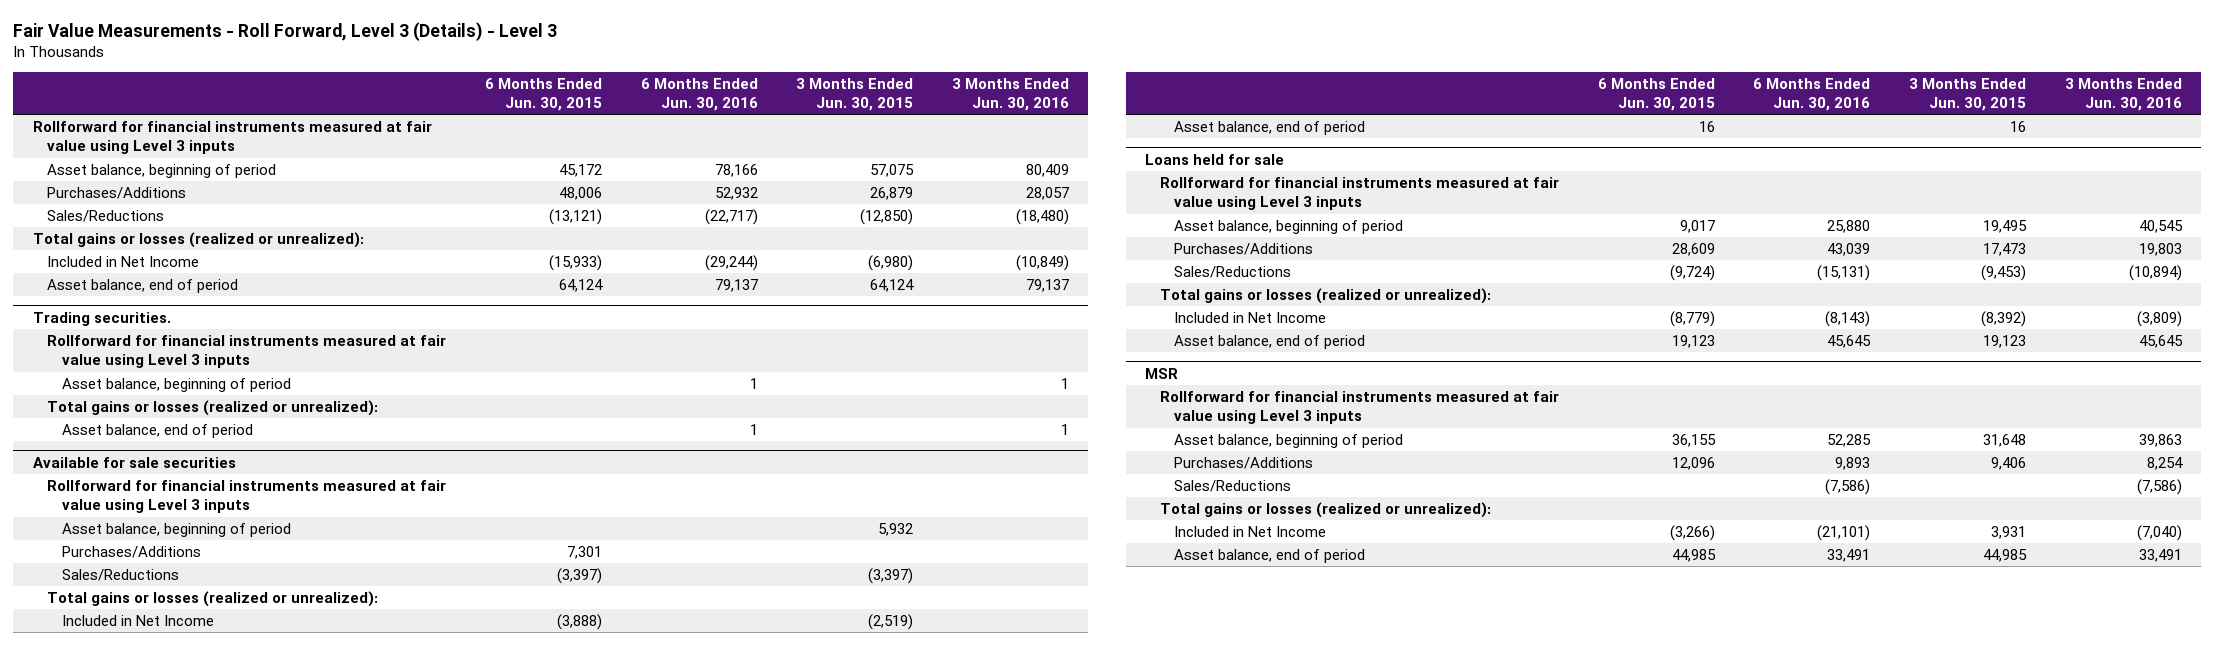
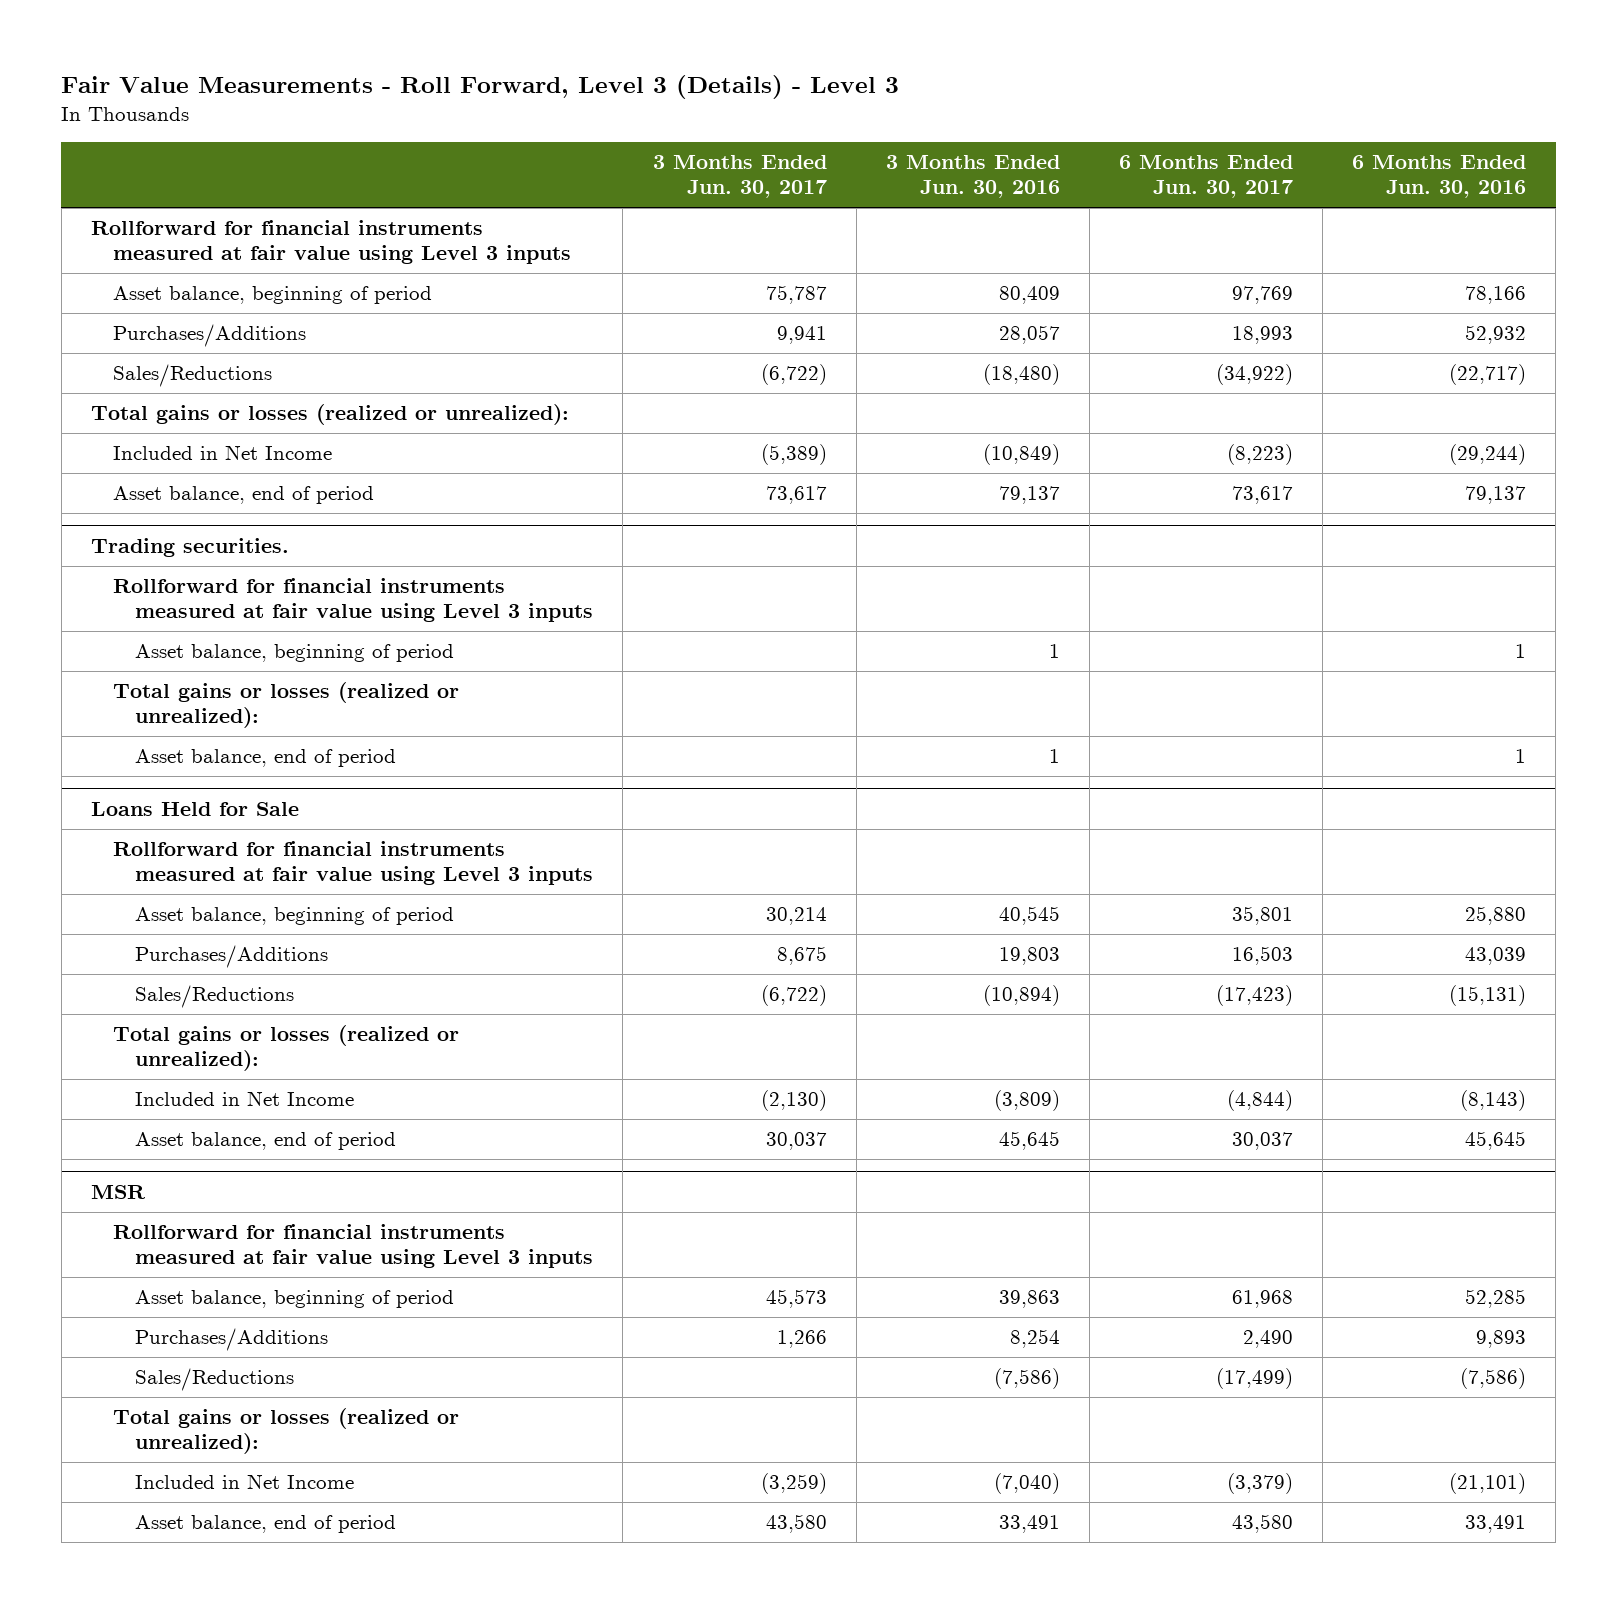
[484,77,602,111] 6 Months Ended Jun. 30, 2015 -> none
[796,77,914,111] 3 Months Ended Jun. 30, 2015 -> none
none -> [652,155,827,199] 3 Months Ended Jun. 30, 2017
none -> [1118,155,1293,199] 6 Months Ended Jun. 30, 2017
[47,480,447,514] Rollforward for financial instruments measured at fair value using Level 3 inputs -> none
[61,523,291,538] Asset balance, beginning of period -> none
[61,546,201,559] Purchases/Additions -> none
[61,569,179,582] Sales/Reductions -> none
[47,591,379,608] Total gains or losses (realized or unrealized): -> none
[61,615,214,627] Included in Net Income -> none
[1174,121,1366,136] Asset balance, end of period -> none
[1145,153,1285,165] Loans held for sale -> none
[32,456,236,468] Available for sale securities -> [90,801,299,816] Loans Held for Sale

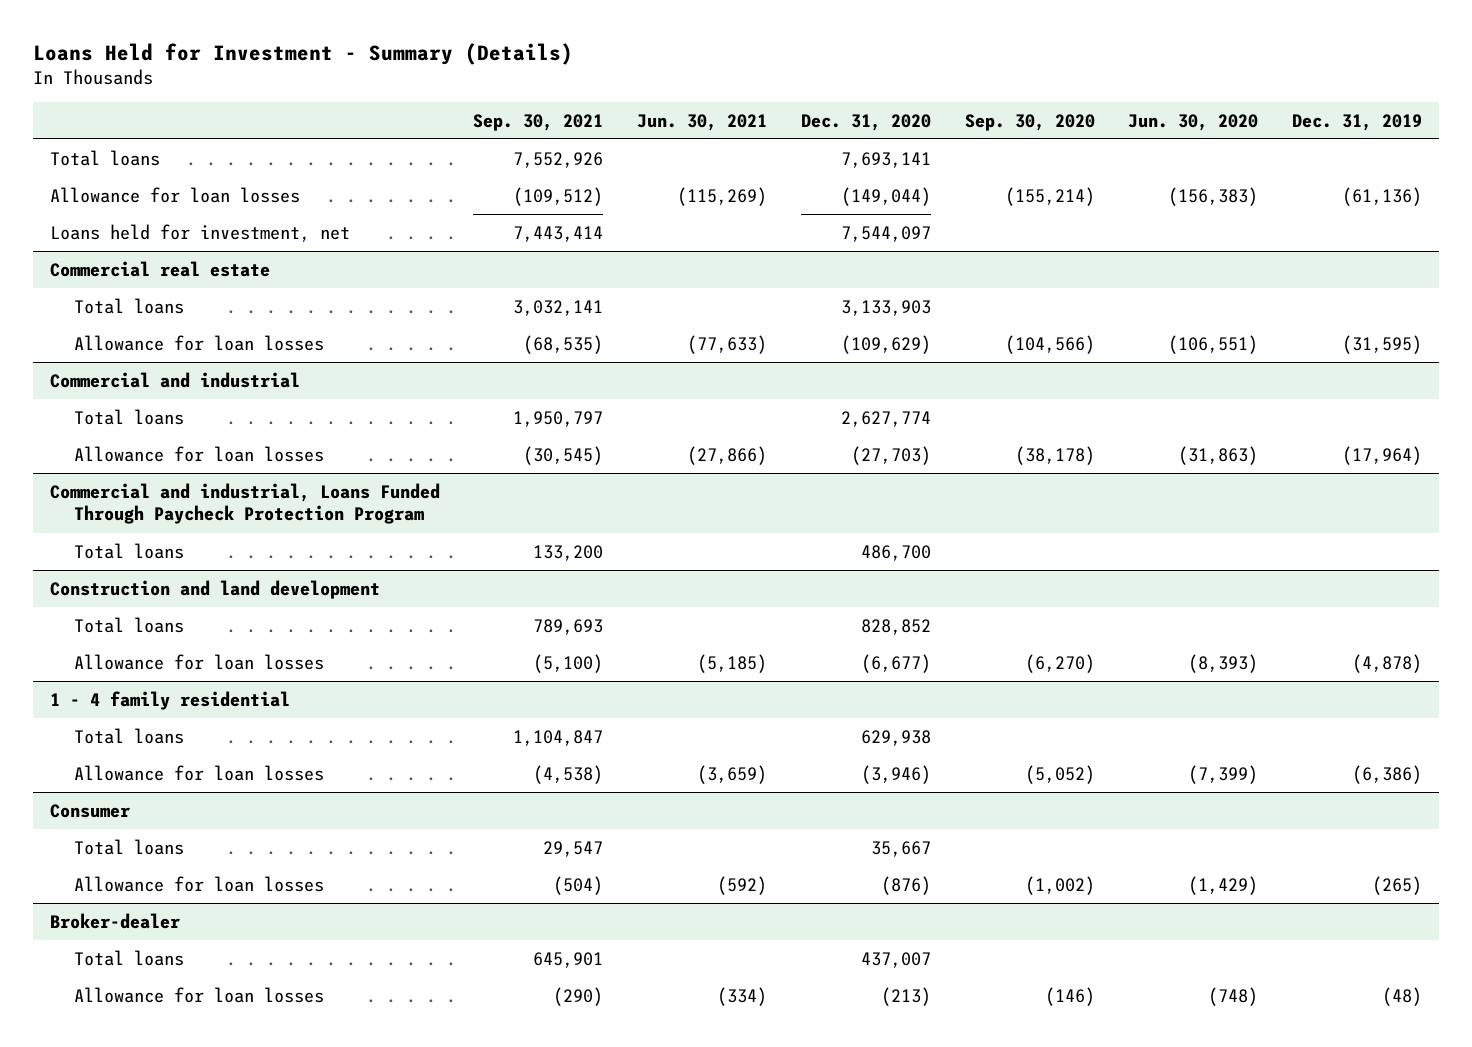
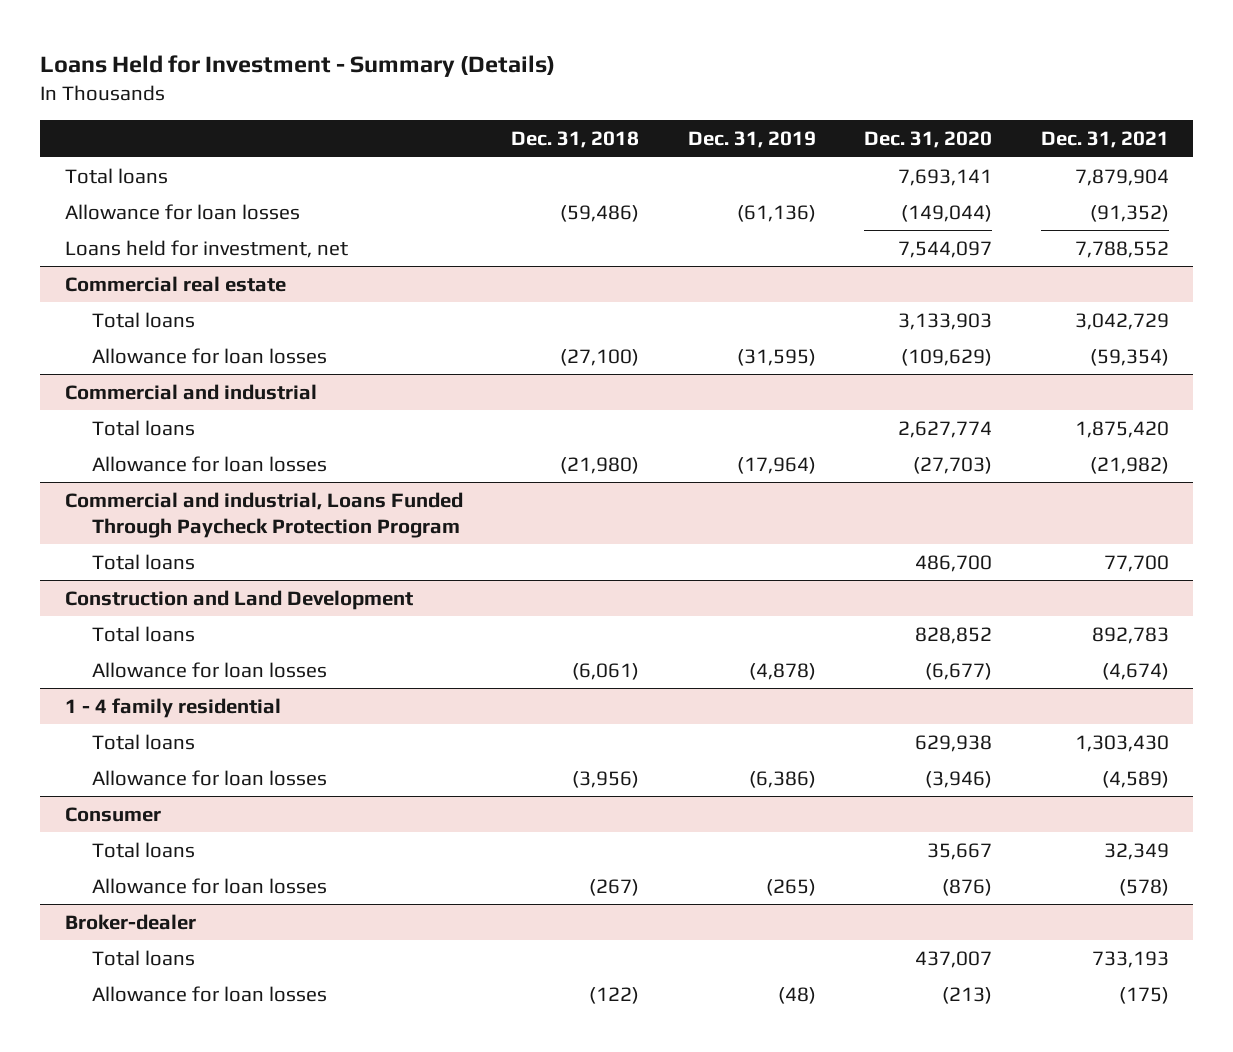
[473,113,604,131] Sep. 30, 2021 -> none
[637,113,768,131] Jun. 30, 2021 -> none
[964,113,1095,131] Sep. 30, 2020 -> none
[1128,113,1259,131] Jun. 30, 2020 -> none
none -> [511,131,640,149] Dec. 31, 2018
none -> [1040,131,1169,149] Dec. 31, 2021
[49,579,380,599] Construction and land development -> [64,589,413,610] Construction and Land Development

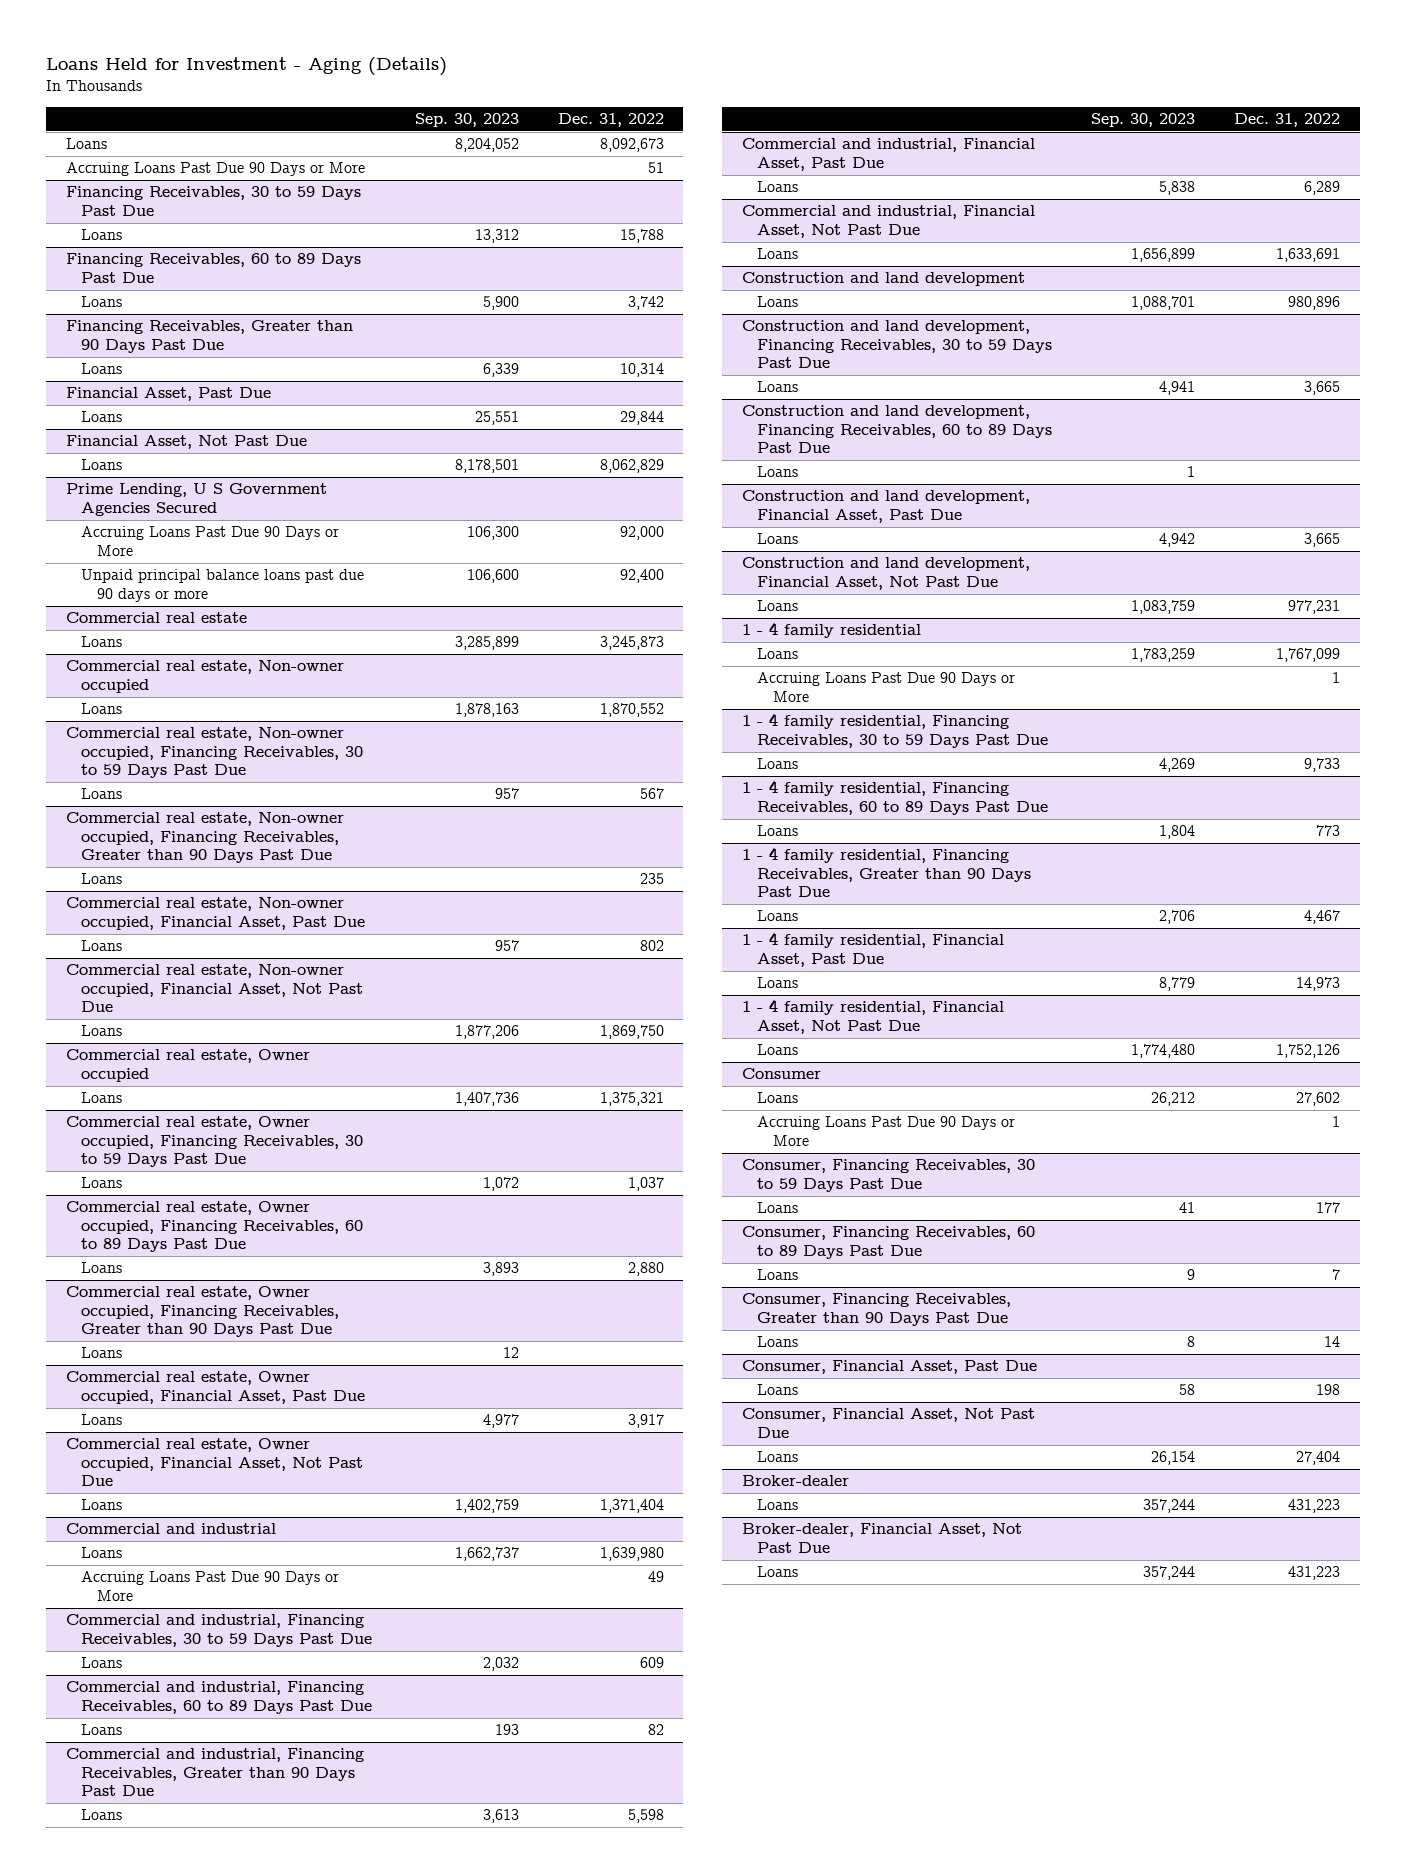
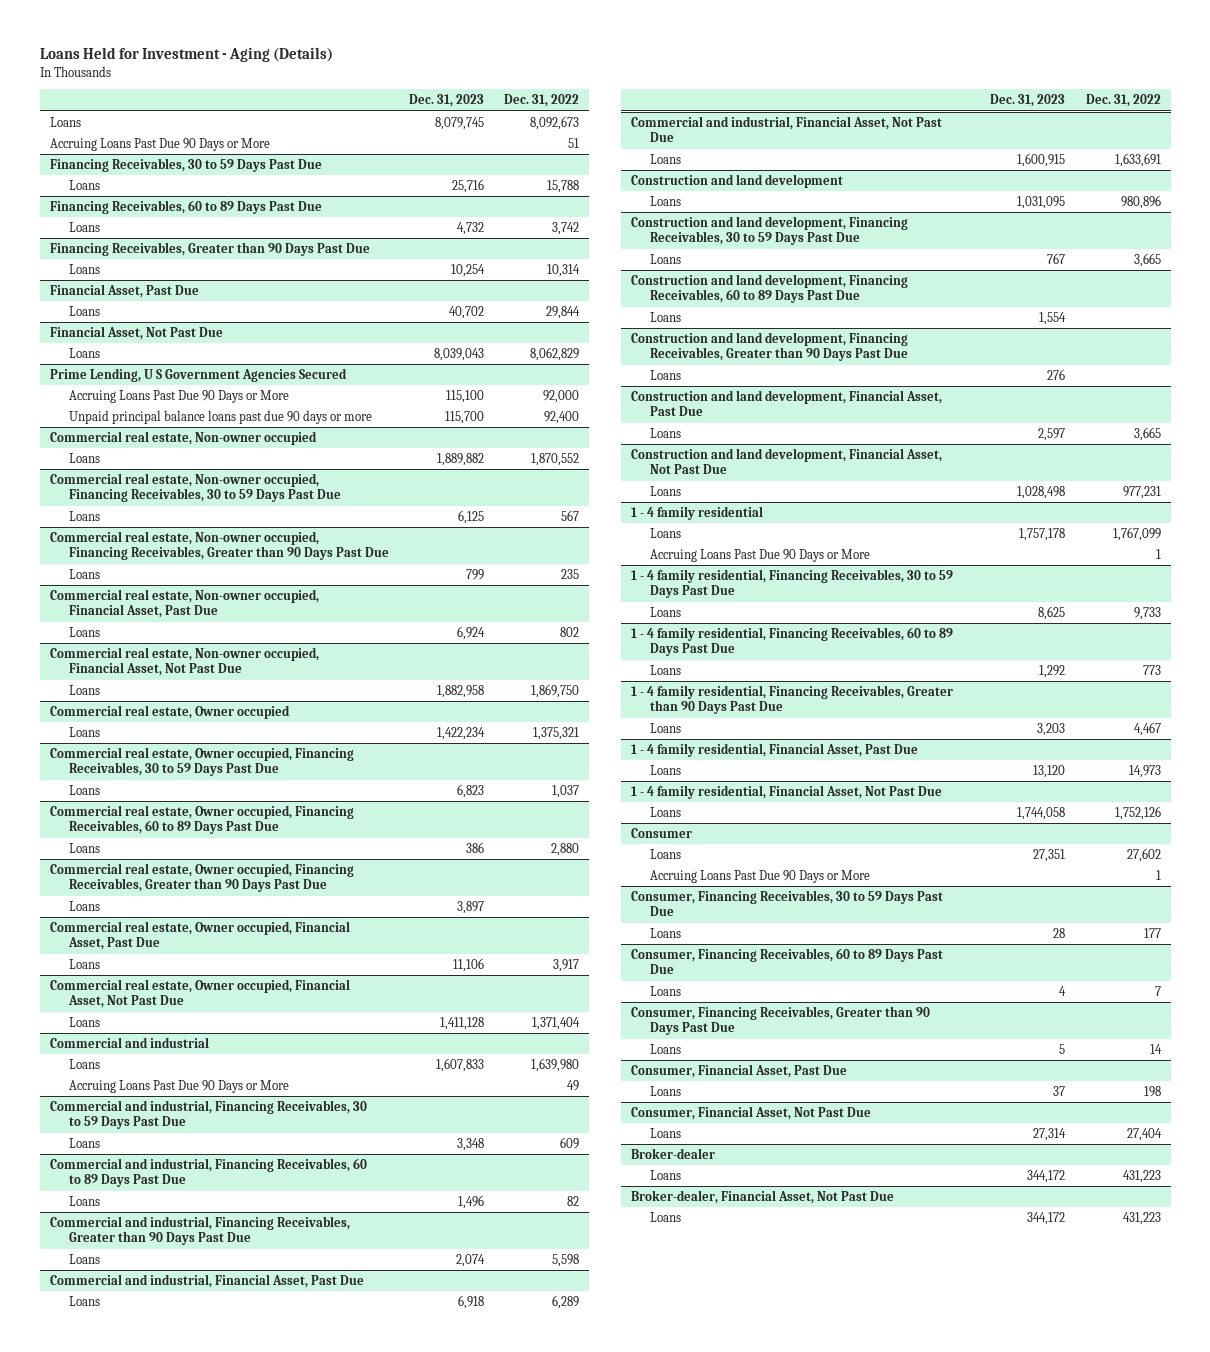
[415,113,520,128] Sep. 30, 2023 -> none
none -> [408,94,484,108] Dec. 31, 2023
[65,612,247,624] Commercial real estate -> none
[81,636,123,648] Loans -> none
none -> [631,332,909,362] Construction and land development, Financing Receivables, Greater than 90 Days Past Due
none -> [650,370,682,381] Loans

